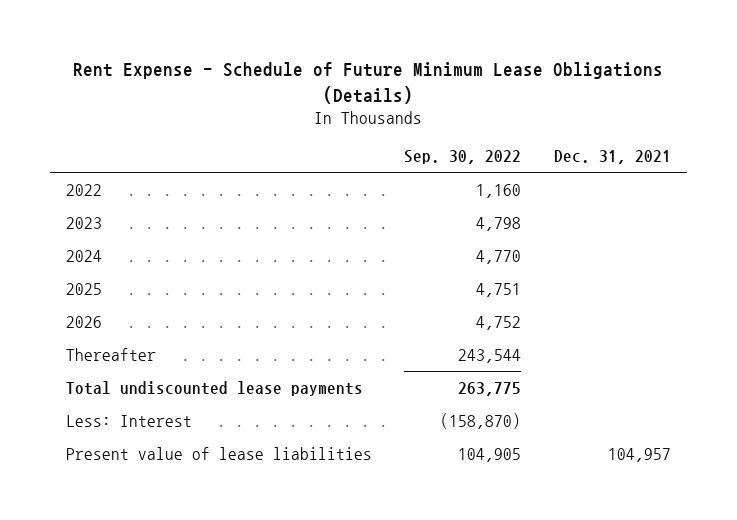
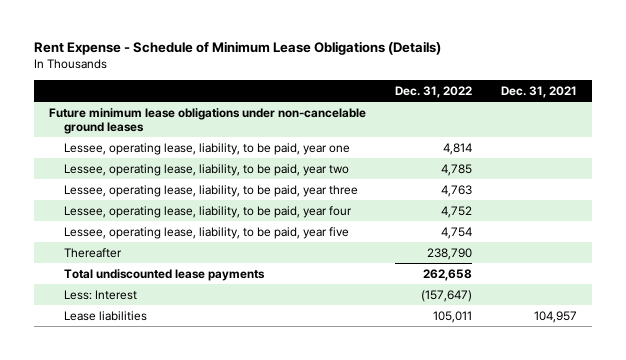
[73,62,664,104] Rent Expense - Schedule of Future Minimum Lease Obligations (Details) -> [33,41,441,56] Rent Expense - Schedule of Minimum Lease Obligations (Details)
[404,150,522,165] Sep. 30, 2022 -> none
none -> [394,85,472,98] Dec. 31, 2022
[65,183,102,196] 2022 -> none
none -> [48,107,366,134] Future minimum lease obligations under non-cancelable ground leases
[65,216,102,229] 2023 -> [64,142,351,155] Lessee, operating lease, liability, to be paid, year one
[65,249,102,262] 2024 -> [64,163,350,176] Lessee, operating lease, liability, to be paid, year two
[65,282,102,295] 2025 -> [64,184,359,197] Lessee, operating lease, liability, to be paid, year three
[65,315,102,328] 2026 -> [64,205,353,218] Lessee, operating lease, liability, to be paid, year four
none -> [64,226,350,239] Lessee, operating lease, liability, to be paid, year five
[65,446,372,460] Present value of lease liabilities -> [64,310,148,321] Lease liabilities

